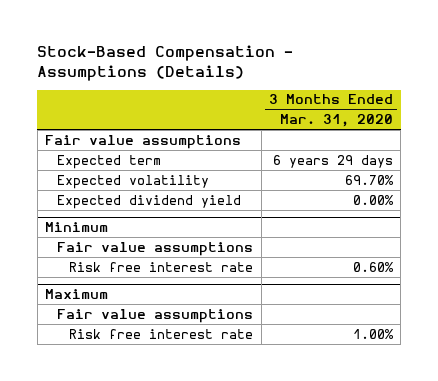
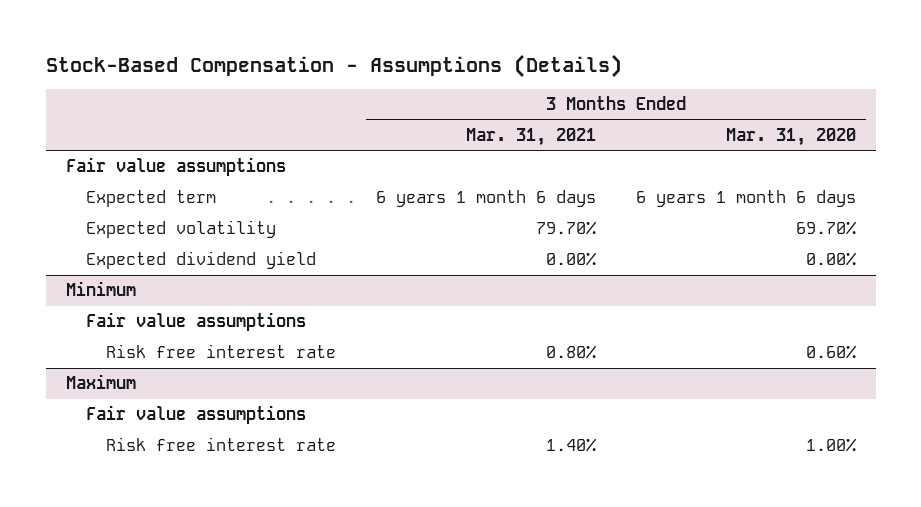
none -> [465,127,596,146] Mar. 31, 2021
[272,154,393,168] 6 years 29 days -> [635,190,856,208] 6 years 1 month 6 days

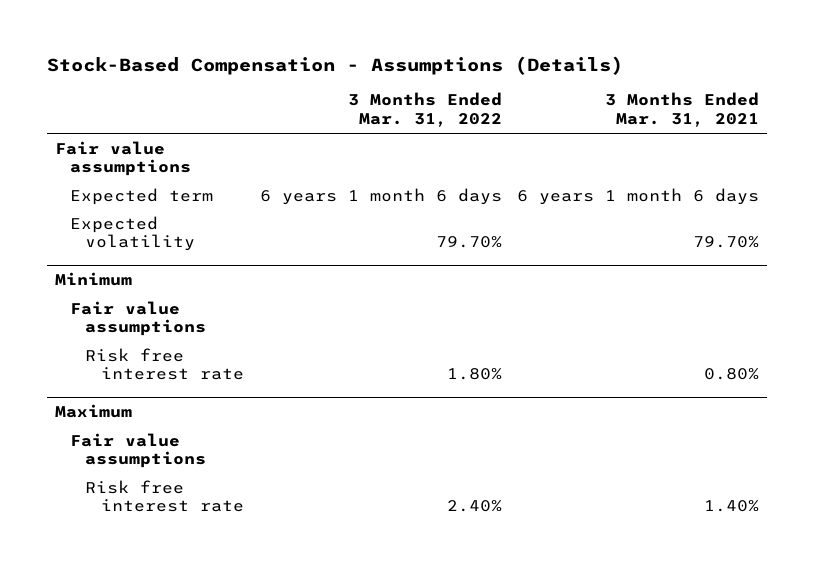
[725,127,856,146] Mar. 31, 2020 -> none
none -> [347,92,502,128] 3 Months Ended Mar. 31, 2022
[85,251,316,270] Expected dividend yield -> none

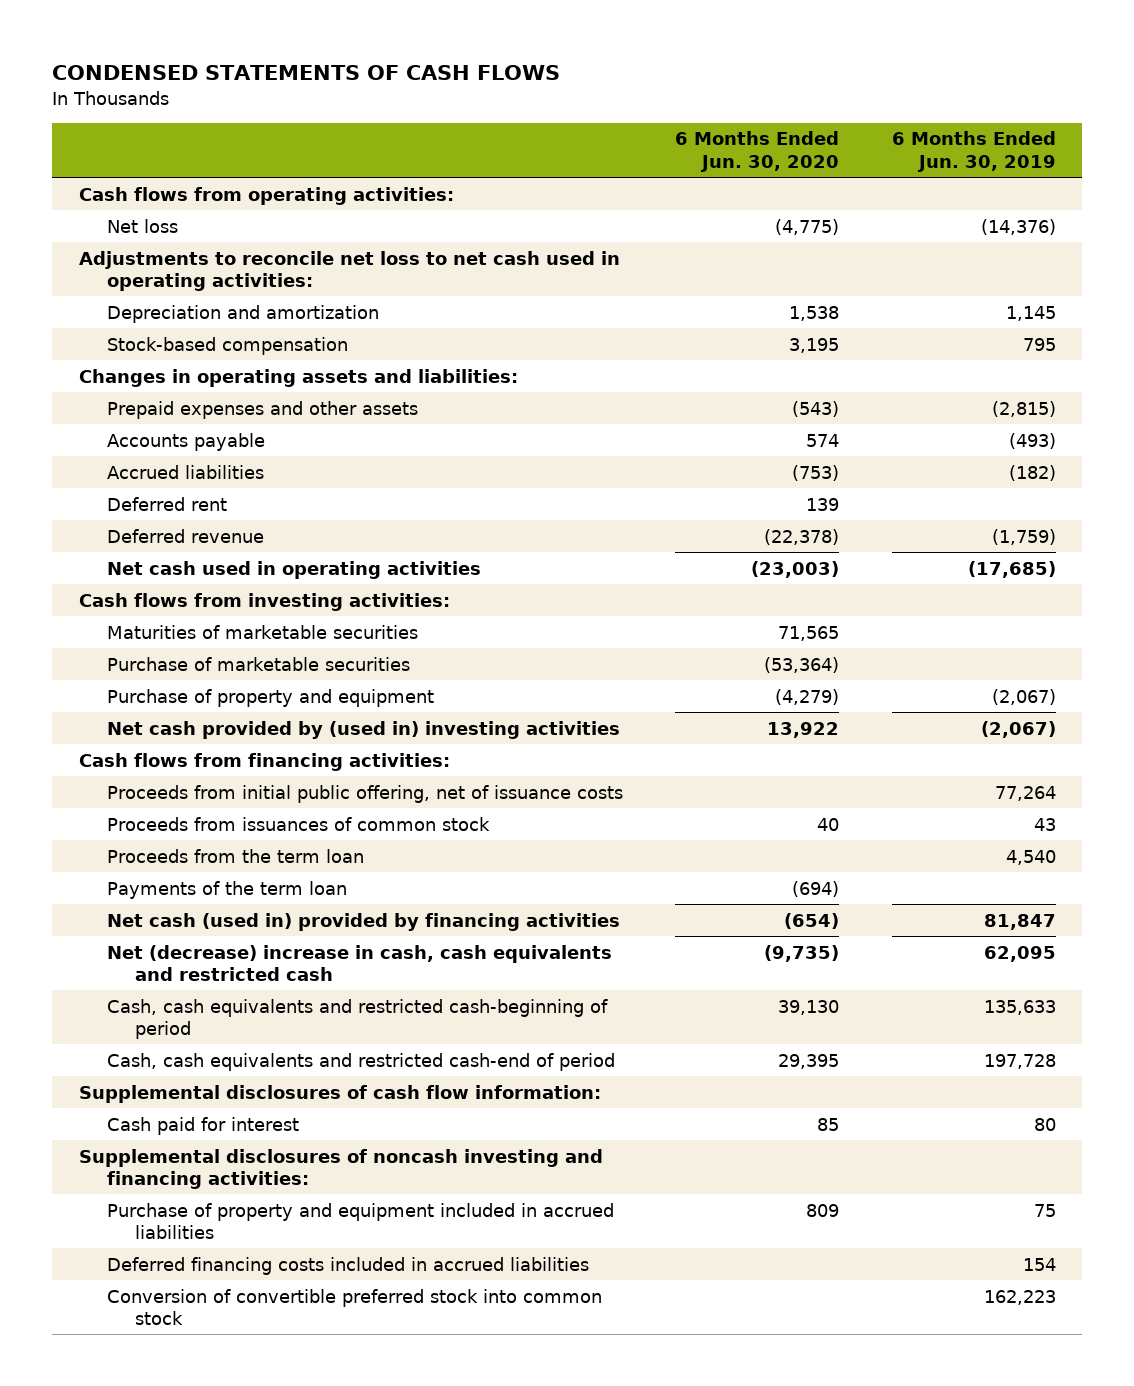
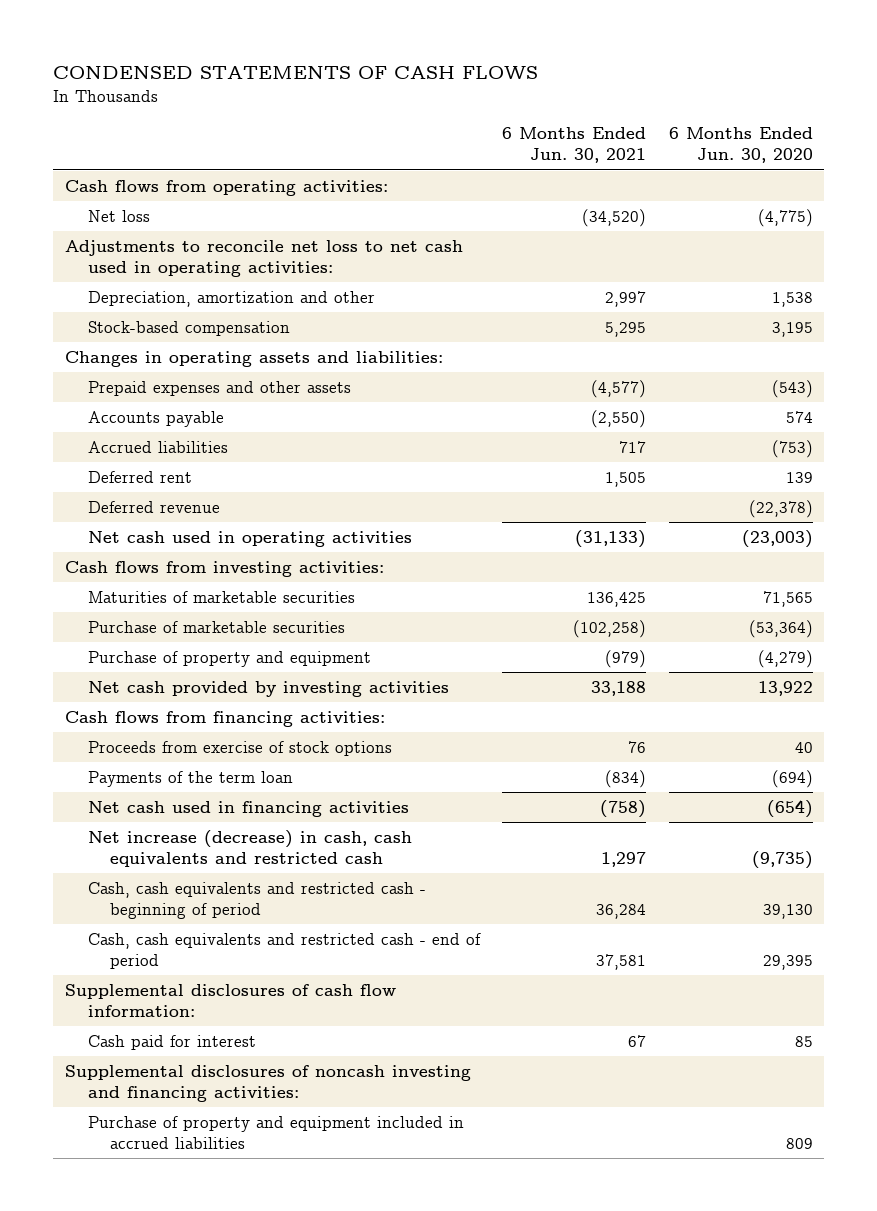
[891,131,1056,172] 6 Months Ended Jun. 30, 2019 -> none
none -> [502,127,647,164] 6 Months Ended Jun. 30, 2021
[106,304,379,323] Depreciation and amortization -> [87,290,375,307] Depreciation, amortization and other
[106,720,620,739] Net cash provided by (used in) investing activities -> [87,680,449,697] Net cash provided by investing activities
[106,784,623,803] Proceeds from initial public offering, net of issuance costs -> none
[106,848,364,863] Proceeds from the term loan -> none
[106,816,490,831] Proceeds from issuances of common stock -> [87,740,392,756] Proceeds from exercise of stock options
[106,912,620,931] Net cash (used in) provided by financing activities -> [87,800,409,817] Net cash used in financing activities
[106,944,612,981] Net (decrease) increase in cash, cash equivalents and restricted cash -> [87,829,412,867] Net increase (decrease) in cash, cash equivalents and restricted cash
[106,998,608,1039] Cash, cash equivalents and restricted cash-beginning of period -> [87,881,426,919] Cash, cash equivalents and restricted cash - beginning of period
[106,1052,615,1071] Cash, cash equivalents and restricted cash-end of period -> [87,932,481,969] Cash, cash equivalents and restricted cash - end of period
[106,1256,589,1275] Deferred financing costs included in accrued liabilities -> none
[106,1288,602,1325] Conversion of convertible preferred stock into common stock -> none

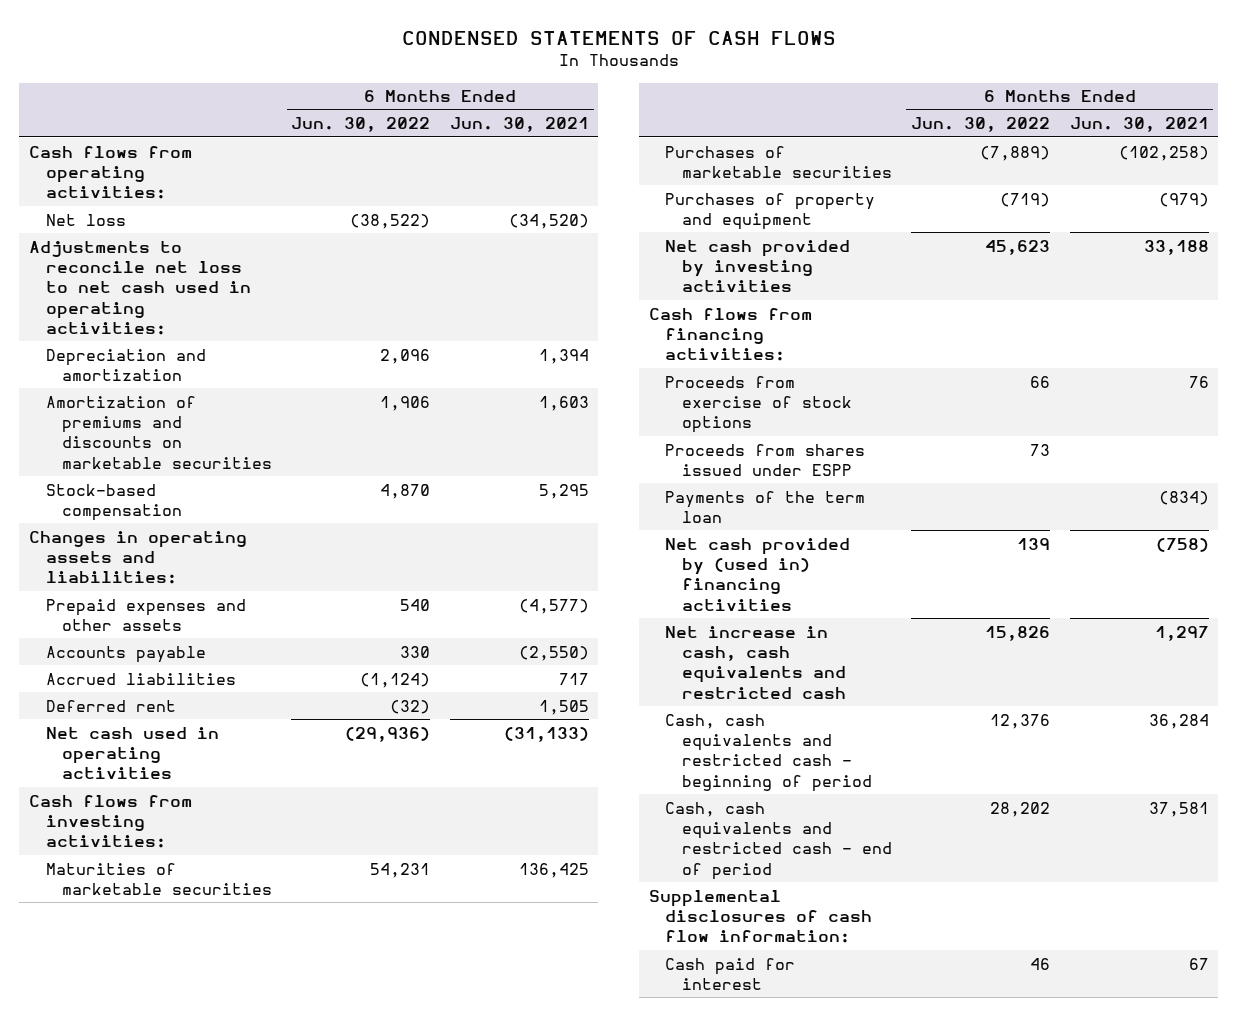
[668,127,813,164] 6 Months Ended Jun. 30, 2020 -> none
none -> [291,117,431,133] Jun. 30, 2022
[87,290,375,307] Depreciation, amortization and other -> [45,348,206,381] Depreciation and amortization
[605,290,647,307] 2,997 -> [538,348,589,364] 1,394
none -> [45,395,273,469] Amortization of premiums and discounts on marketable securities
[87,500,220,513] Deferred revenue -> none
[87,620,345,633] Purchase of marketable securities -> [665,145,892,178] Purchases of marketable securities
[87,650,371,667] Purchase of property and equipment -> [665,192,876,230] Purchases of property and equipment
none -> [665,443,866,476] Proceeds from shares issued under ESPP
[87,800,409,817] Net cash used in financing activities -> [665,537,851,611] Net cash provided by (used in) financing activities
[87,829,412,867] Net increase (decrease) in cash, cash equivalents and restricted cash -> [665,625,846,699] Net increase in cash, cash equivalents and restricted cash
[64,1064,471,1102] Supplemental disclosures of noncash investing and financing activities: -> none
[87,1115,464,1149] Purchase of property and equipment included in accrued liabilities -> none

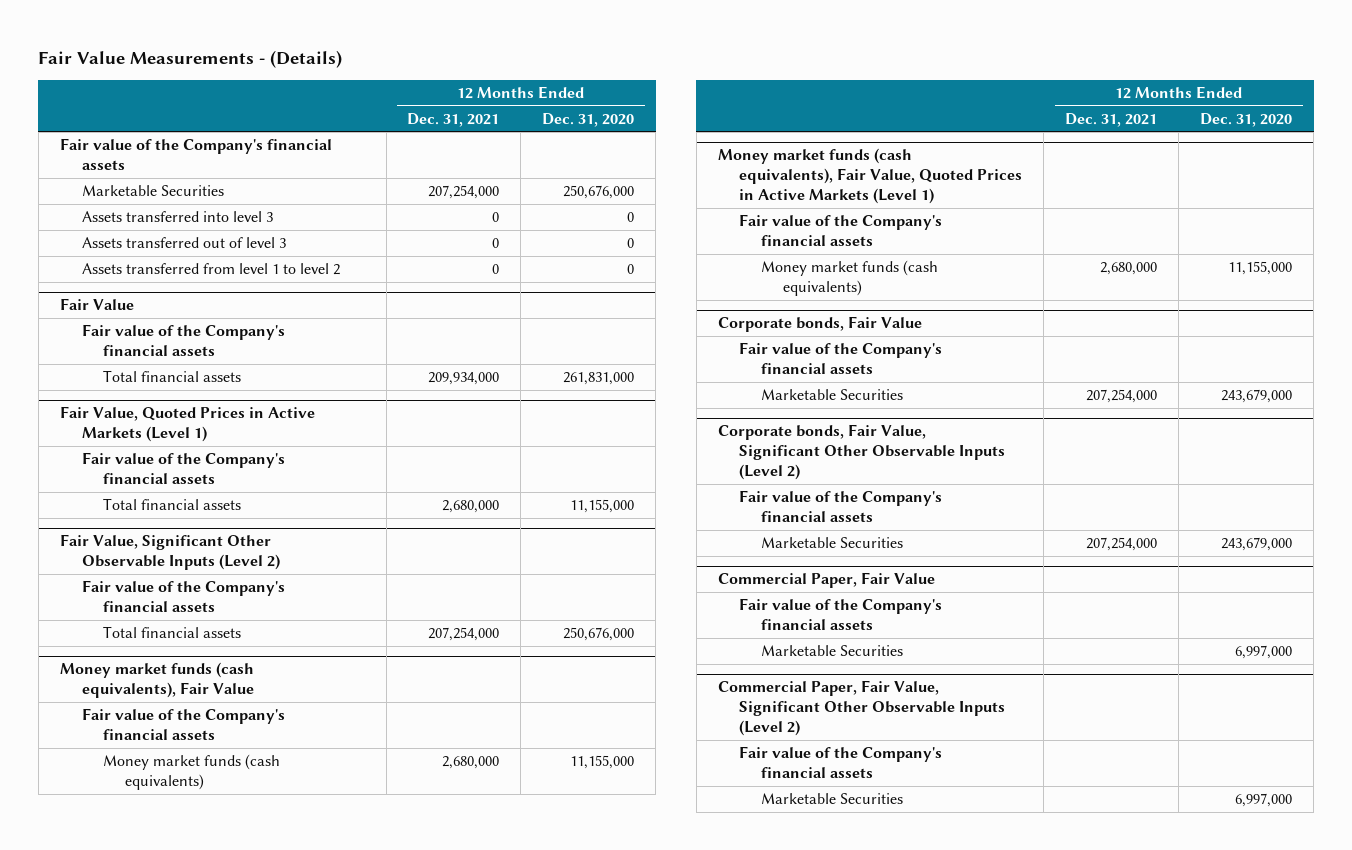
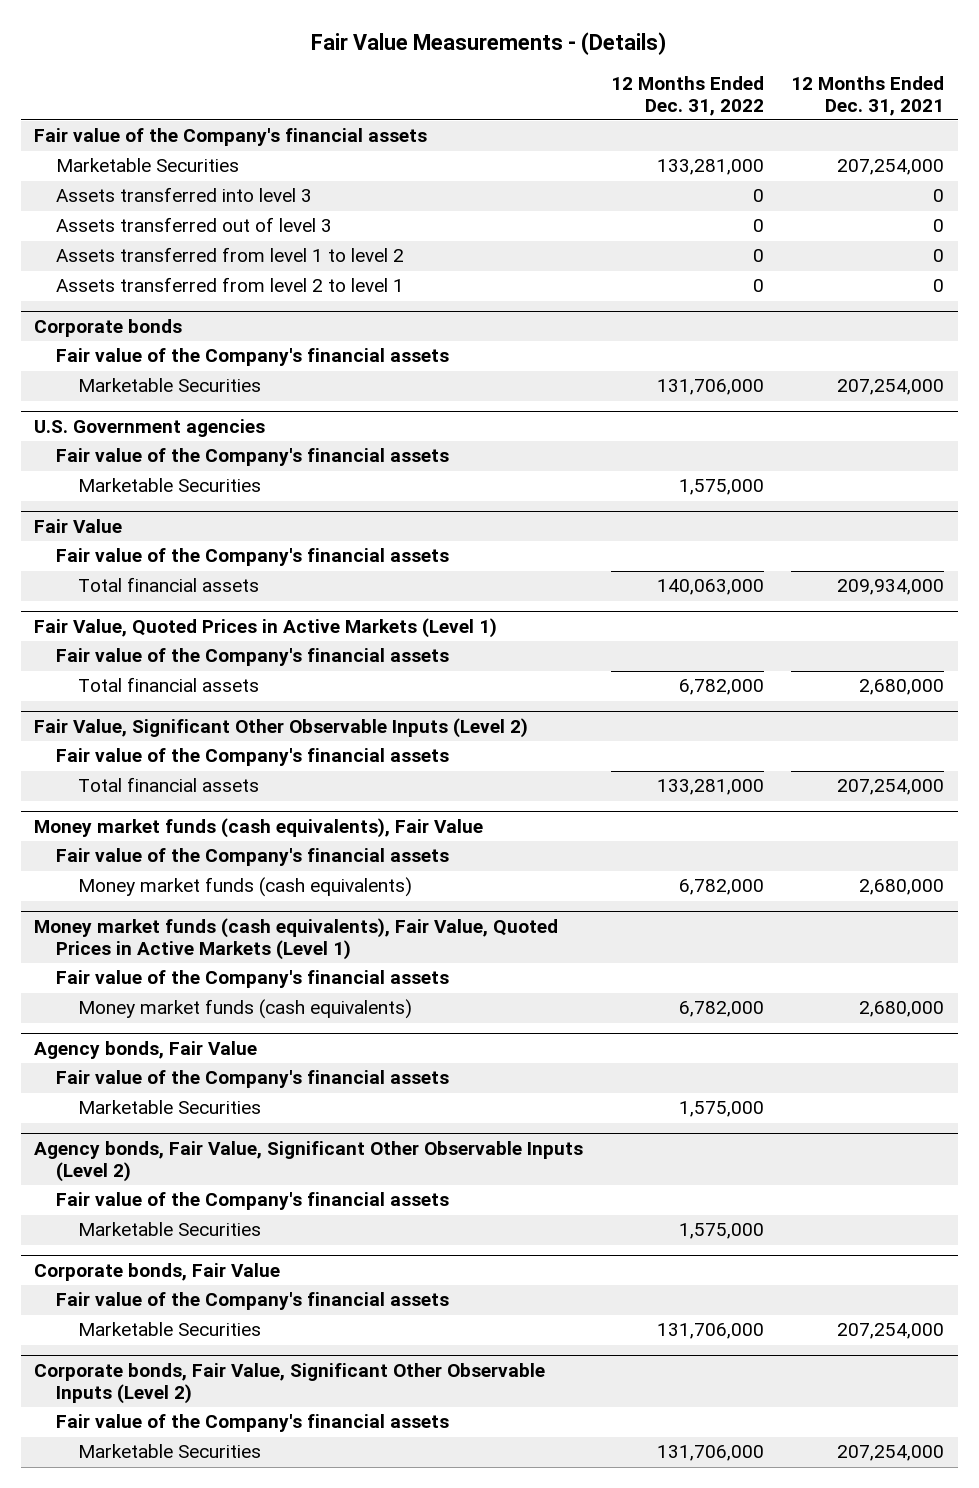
[542,112,635,127] Dec. 31, 2020 -> none
none -> [610,75,764,116] 12 Months Ended Dec. 31, 2022
none -> [56,277,405,293] Assets transferred from level 2 to level 1
none -> [34,319,183,338] Corporate bonds
none -> [56,348,450,367] Fair value of the Company's financial assets
none -> [77,378,261,393] Marketable Securities
none -> [34,419,266,438] U.S. Government agencies
none -> [56,448,450,467] Fair value of the Company's financial assets
none -> [77,478,261,493] Marketable Securities
none -> [34,1041,258,1060] Agency bonds, Fair Value
none -> [56,1070,450,1089] Fair value of the Company's financial assets
none -> [77,1100,261,1115] Marketable Securities
none -> [34,1141,584,1182] Agency bonds, Fair Value, Significant Other Observable Inputs (Level 2)
none -> [56,1192,450,1211] Fair value of the Company's financial assets
none -> [77,1222,261,1237] Marketable Securities
[717,572,935,589] Commercial Paper, Fair Value -> none
[739,598,943,631] Fair value of the Company's financial assets -> none
[761,645,904,657] Marketable Securities -> none
[717,680,1006,737] Commercial Paper, Fair Value, Significant Other Observable Inputs (Level 2) -> none
[739,746,943,779] Fair value of the Company's financial assets -> none
[761,793,904,805] Marketable Securities -> none

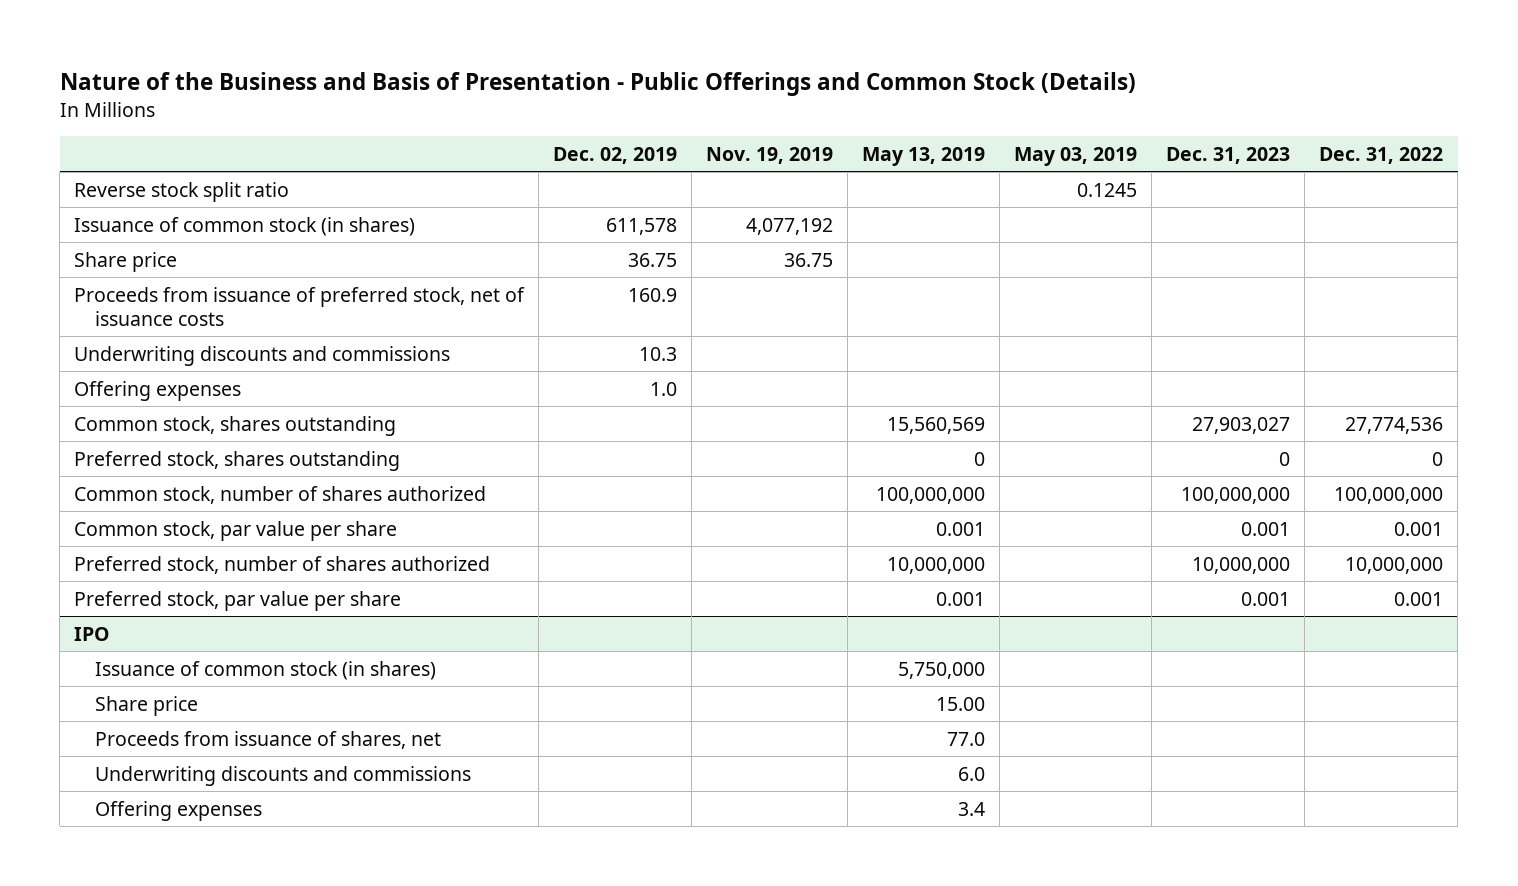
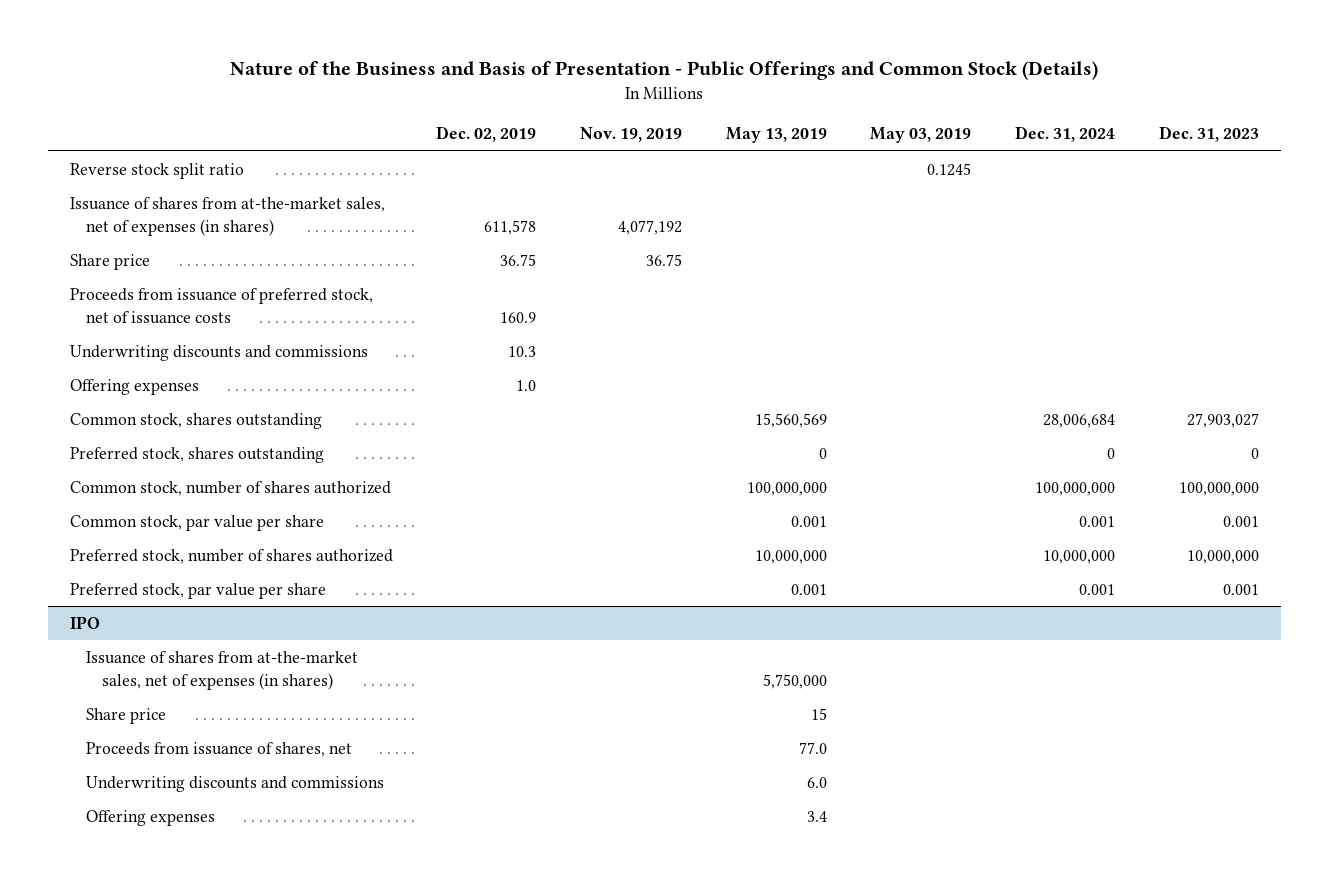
[1319,146,1444,164] Dec. 31, 2022 -> none
none -> [1015,126,1116,143] Dec. 31, 2024
[74,216,416,236] Issuance of common stock (in shares) -> [69,196,385,236] Issuance of shares from at-the-market sales, net of expenses (in shares)
[94,660,436,680] Issuance of common stock (in shares) -> [85,650,358,690] Issuance of shares from at-the-market sales, net of expenses (in shares)
[936,696,986,711] 15.00 -> [810,707,827,720] 15

